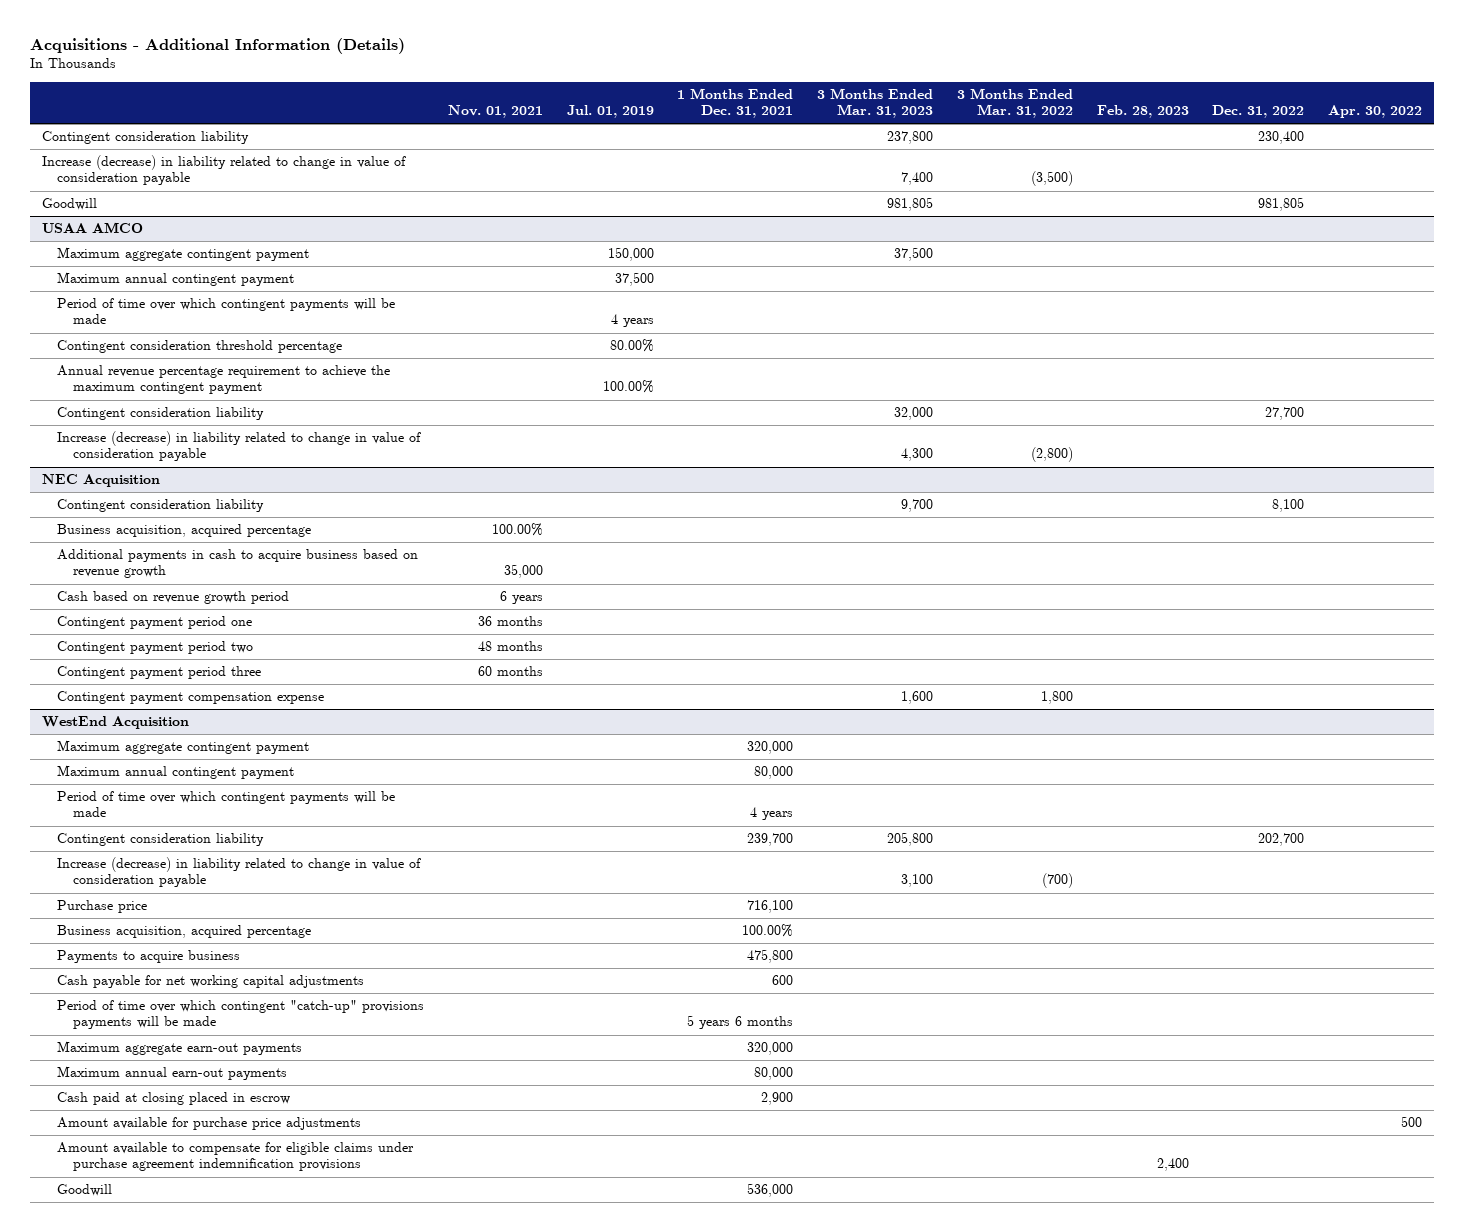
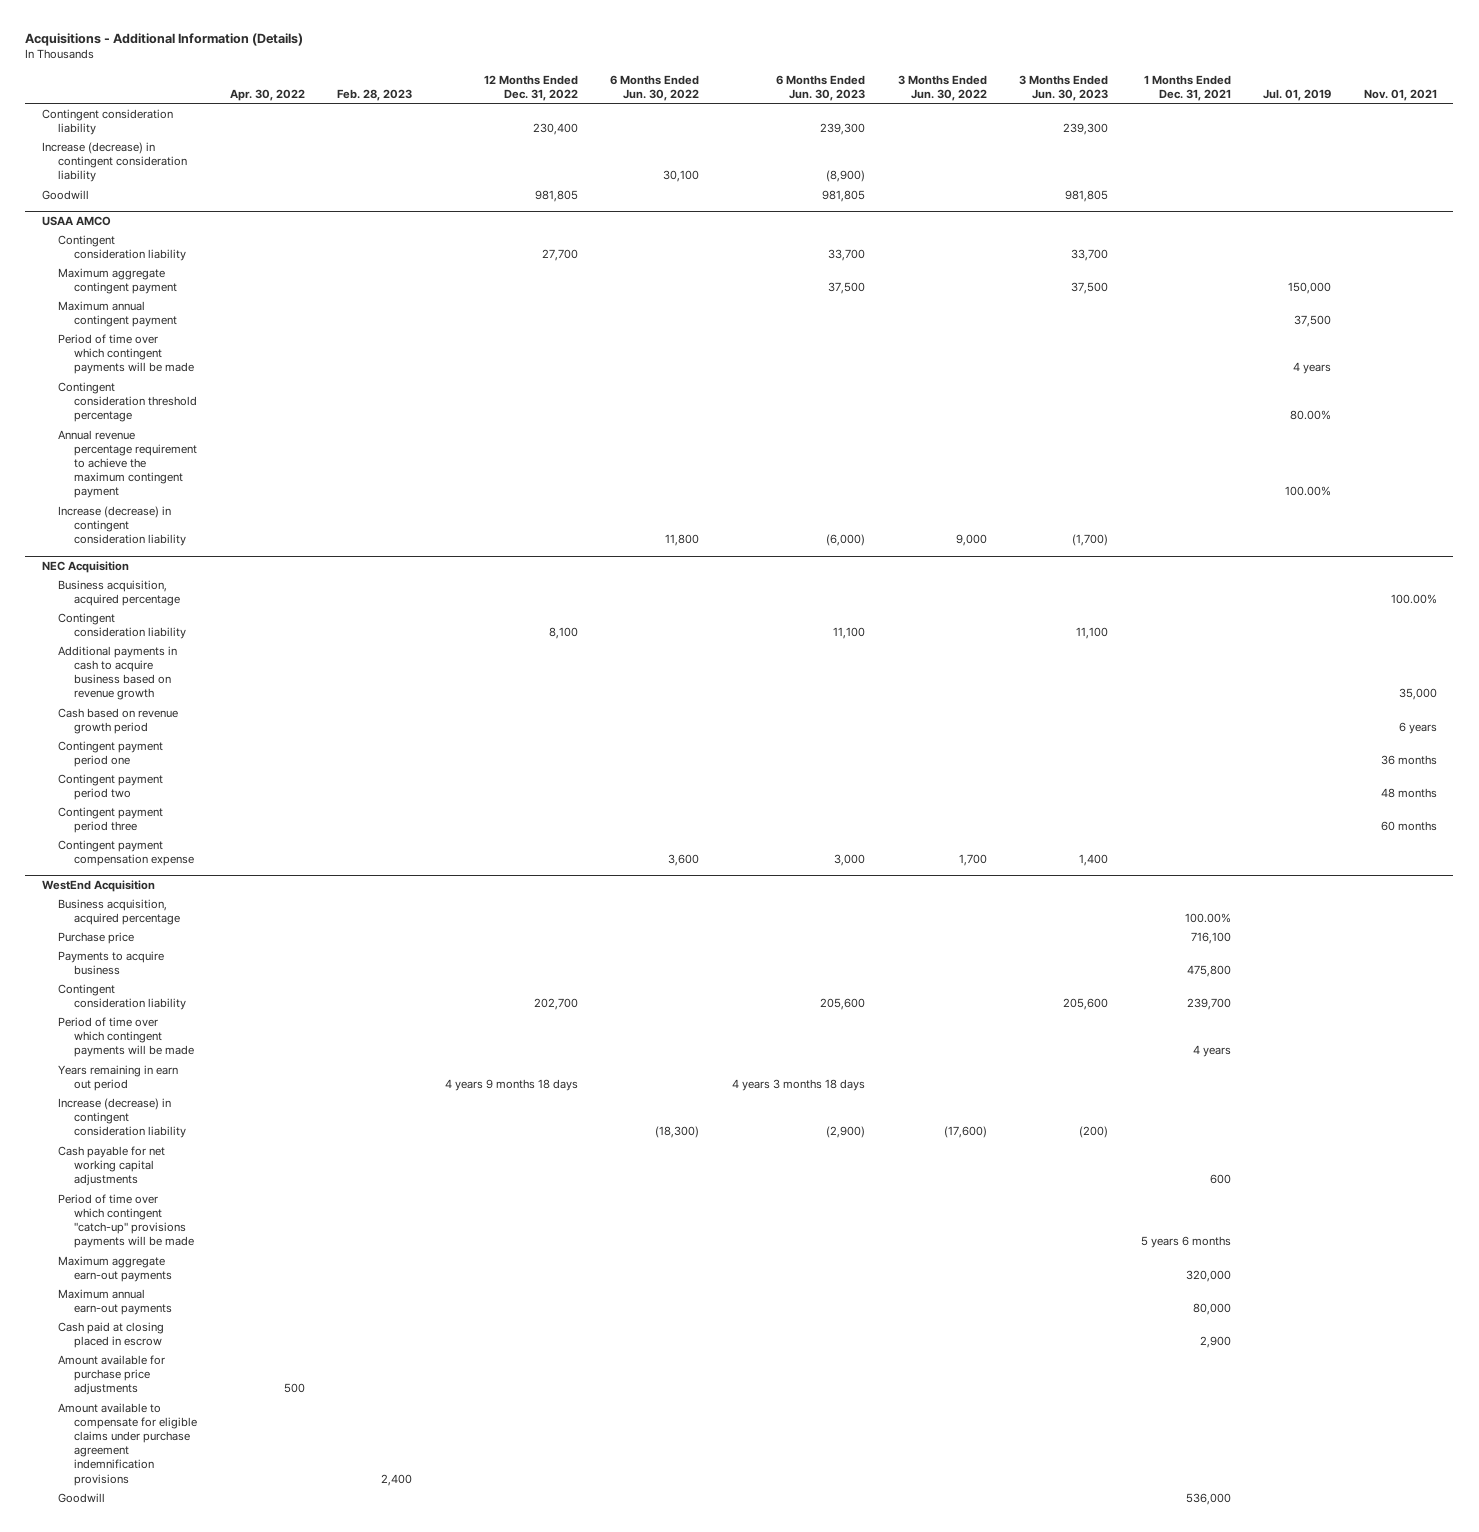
[817,87,934,119] 3 Months Ended Mar. 31, 2023 -> none
[956,87,1073,119] 3 Months Ended Mar. 31, 2022 -> none
[1212,105,1305,119] Dec. 31, 2022 -> none
none -> [483,74,578,101] 12 Months Ended Dec. 31, 2022
none -> [610,74,700,101] 6 Months Ended Jun. 30, 2022
none -> [776,74,866,101] 6 Months Ended Jun. 30, 2023
none -> [897,74,987,101] 3 Months Ended Jun. 30, 2022
none -> [1019,74,1109,101] 3 Months Ended Jun. 30, 2023
[41,155,406,186] Increase (decrease) in liability related to change in value of consideration payable -> [41,141,187,183] Increase (decrease) in contingent consideration liability
[57,407,265,421] Contingent consideration liability -> [57,234,186,261] Contingent consideration liability
[57,431,422,462] Increase (decrease) in liability related to change in value of consideration payable -> [57,505,186,547] Increase (decrease) in contingent consideration liability
[57,499,265,513] Contingent consideration liability -> [57,612,186,639] Contingent consideration liability
[57,740,310,755] Maximum aggregate contingent payment -> none
[57,765,295,780] Maximum annual contingent payment -> none
[57,857,422,888] Increase (decrease) in liability related to change in value of consideration payable -> none
[57,900,148,914] Purchase price -> [57,931,134,944] Purchase price
[57,833,265,847] Contingent consideration liability -> [57,983,186,1010] Contingent consideration liability
[57,791,396,818] Period of time over which contingent payments will be made -> [57,1016,194,1058] Period of time over which contingent payments will be made
none -> [57,1064,178,1091] Years remaining in earn out period
none -> [57,1097,186,1139] Increase (decrease) in contingent consideration liability

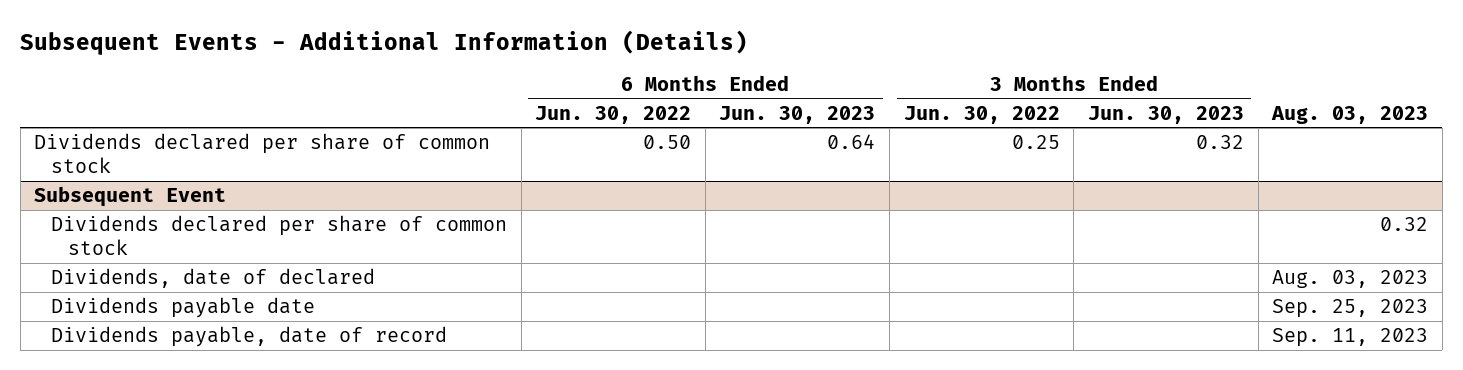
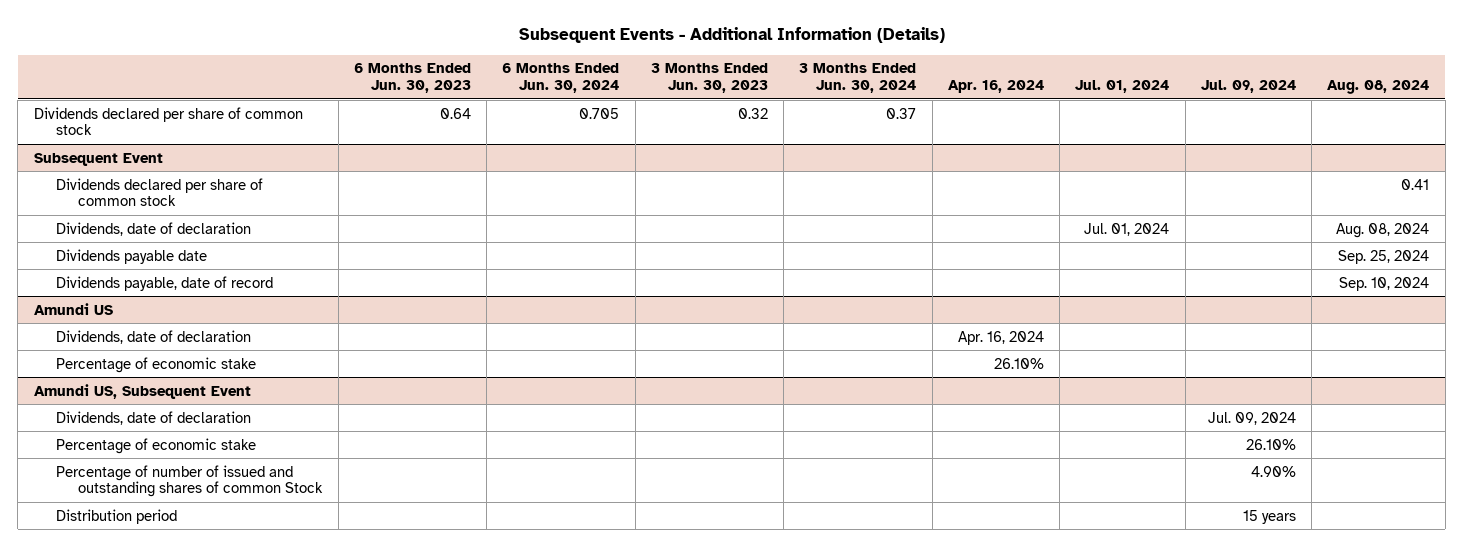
[535,105,692,124] Jun. 30, 2022 -> none
[903,105,1060,124] Jun. 30, 2022 -> none
[1271,105,1429,124] Aug. 03, 2023 -> none
none -> [502,63,620,94] 6 Months Ended Jun. 30, 2024
none -> [799,63,917,94] 3 Months Ended Jun. 30, 2024
none -> [947,80,1044,94] Apr. 16, 2024
none -> [1075,80,1170,94] Jul. 01, 2024
none -> [1200,80,1296,94] Jul. 09, 2024
none -> [1327,80,1430,95] Aug. 08, 2024
[51,268,376,289] Dividends, date of declared -> [56,221,252,236] Dividends, date of declaration
none -> [33,302,113,315] Amundi US
none -> [56,329,252,344] Dividends, date of declaration
none -> [56,356,257,373] Percentage of economic stake
none -> [33,383,251,399] Amundi US, Subsequent Event
none -> [56,410,252,425] Dividends, date of declaration
none -> [56,437,257,454] Percentage of economic stake
none -> [56,464,324,498] Percentage of number of issued and outstanding shares of common Stock
none -> [56,508,178,524] Distribution period

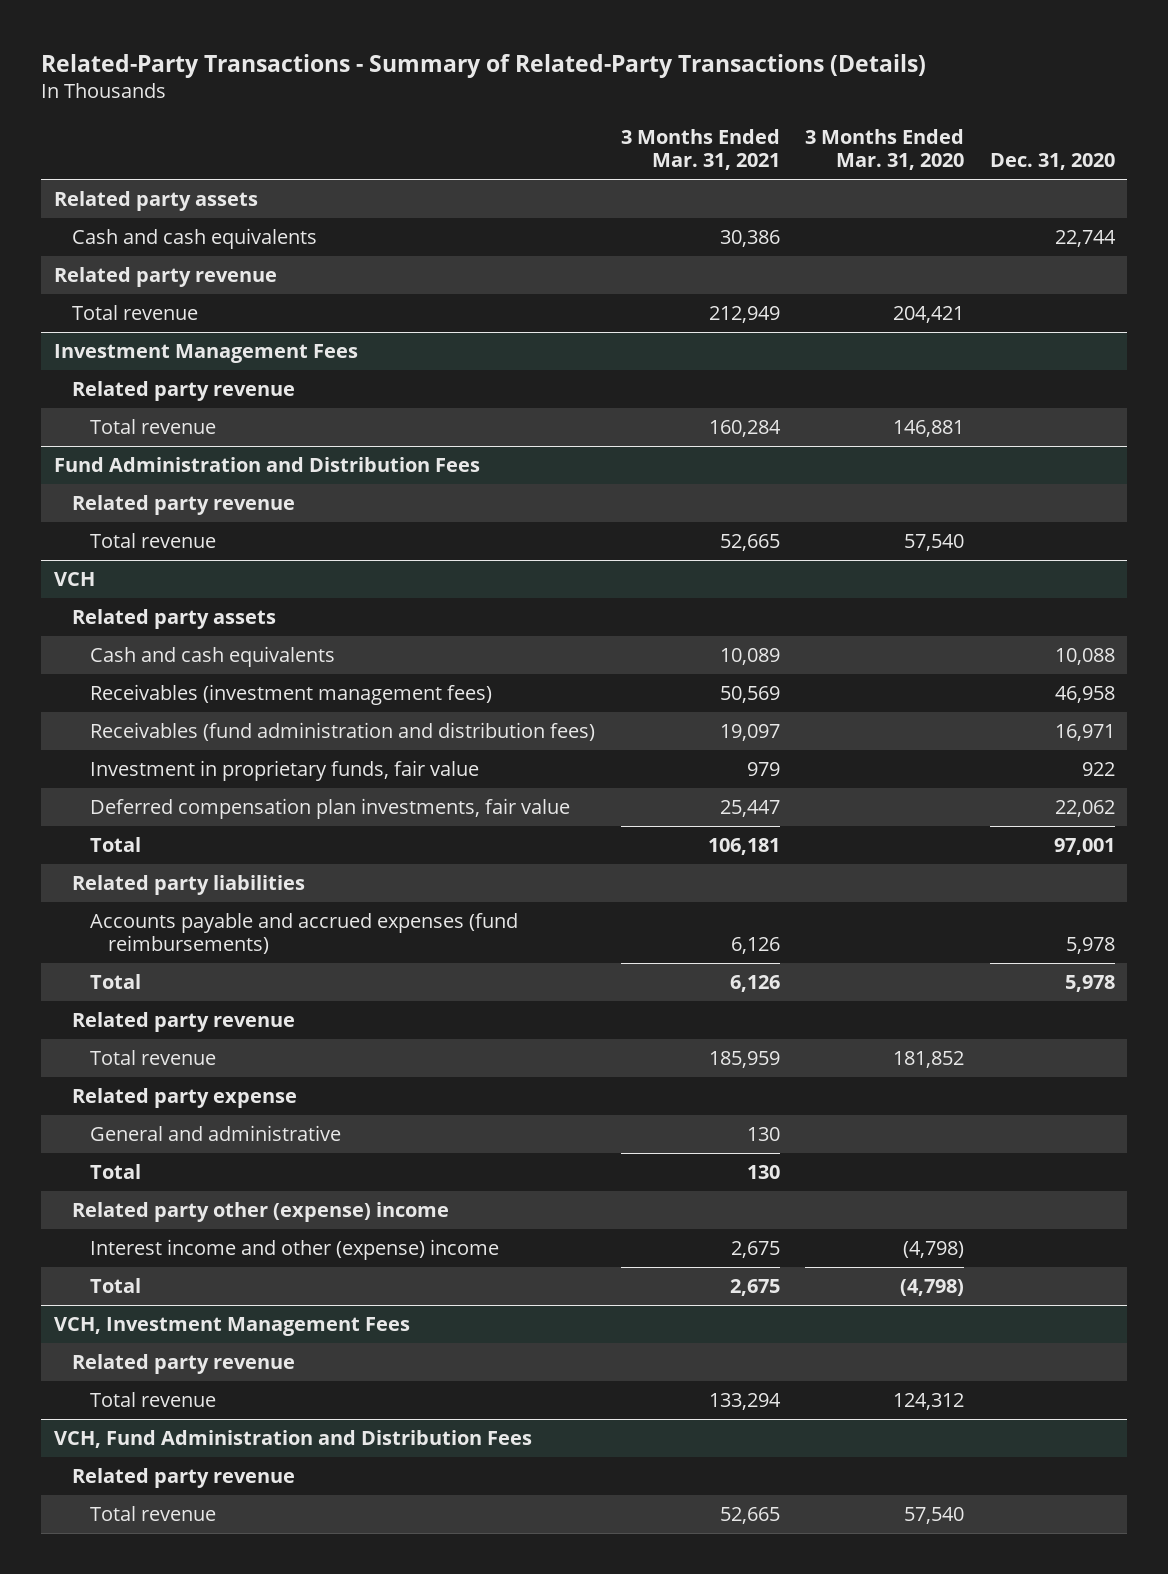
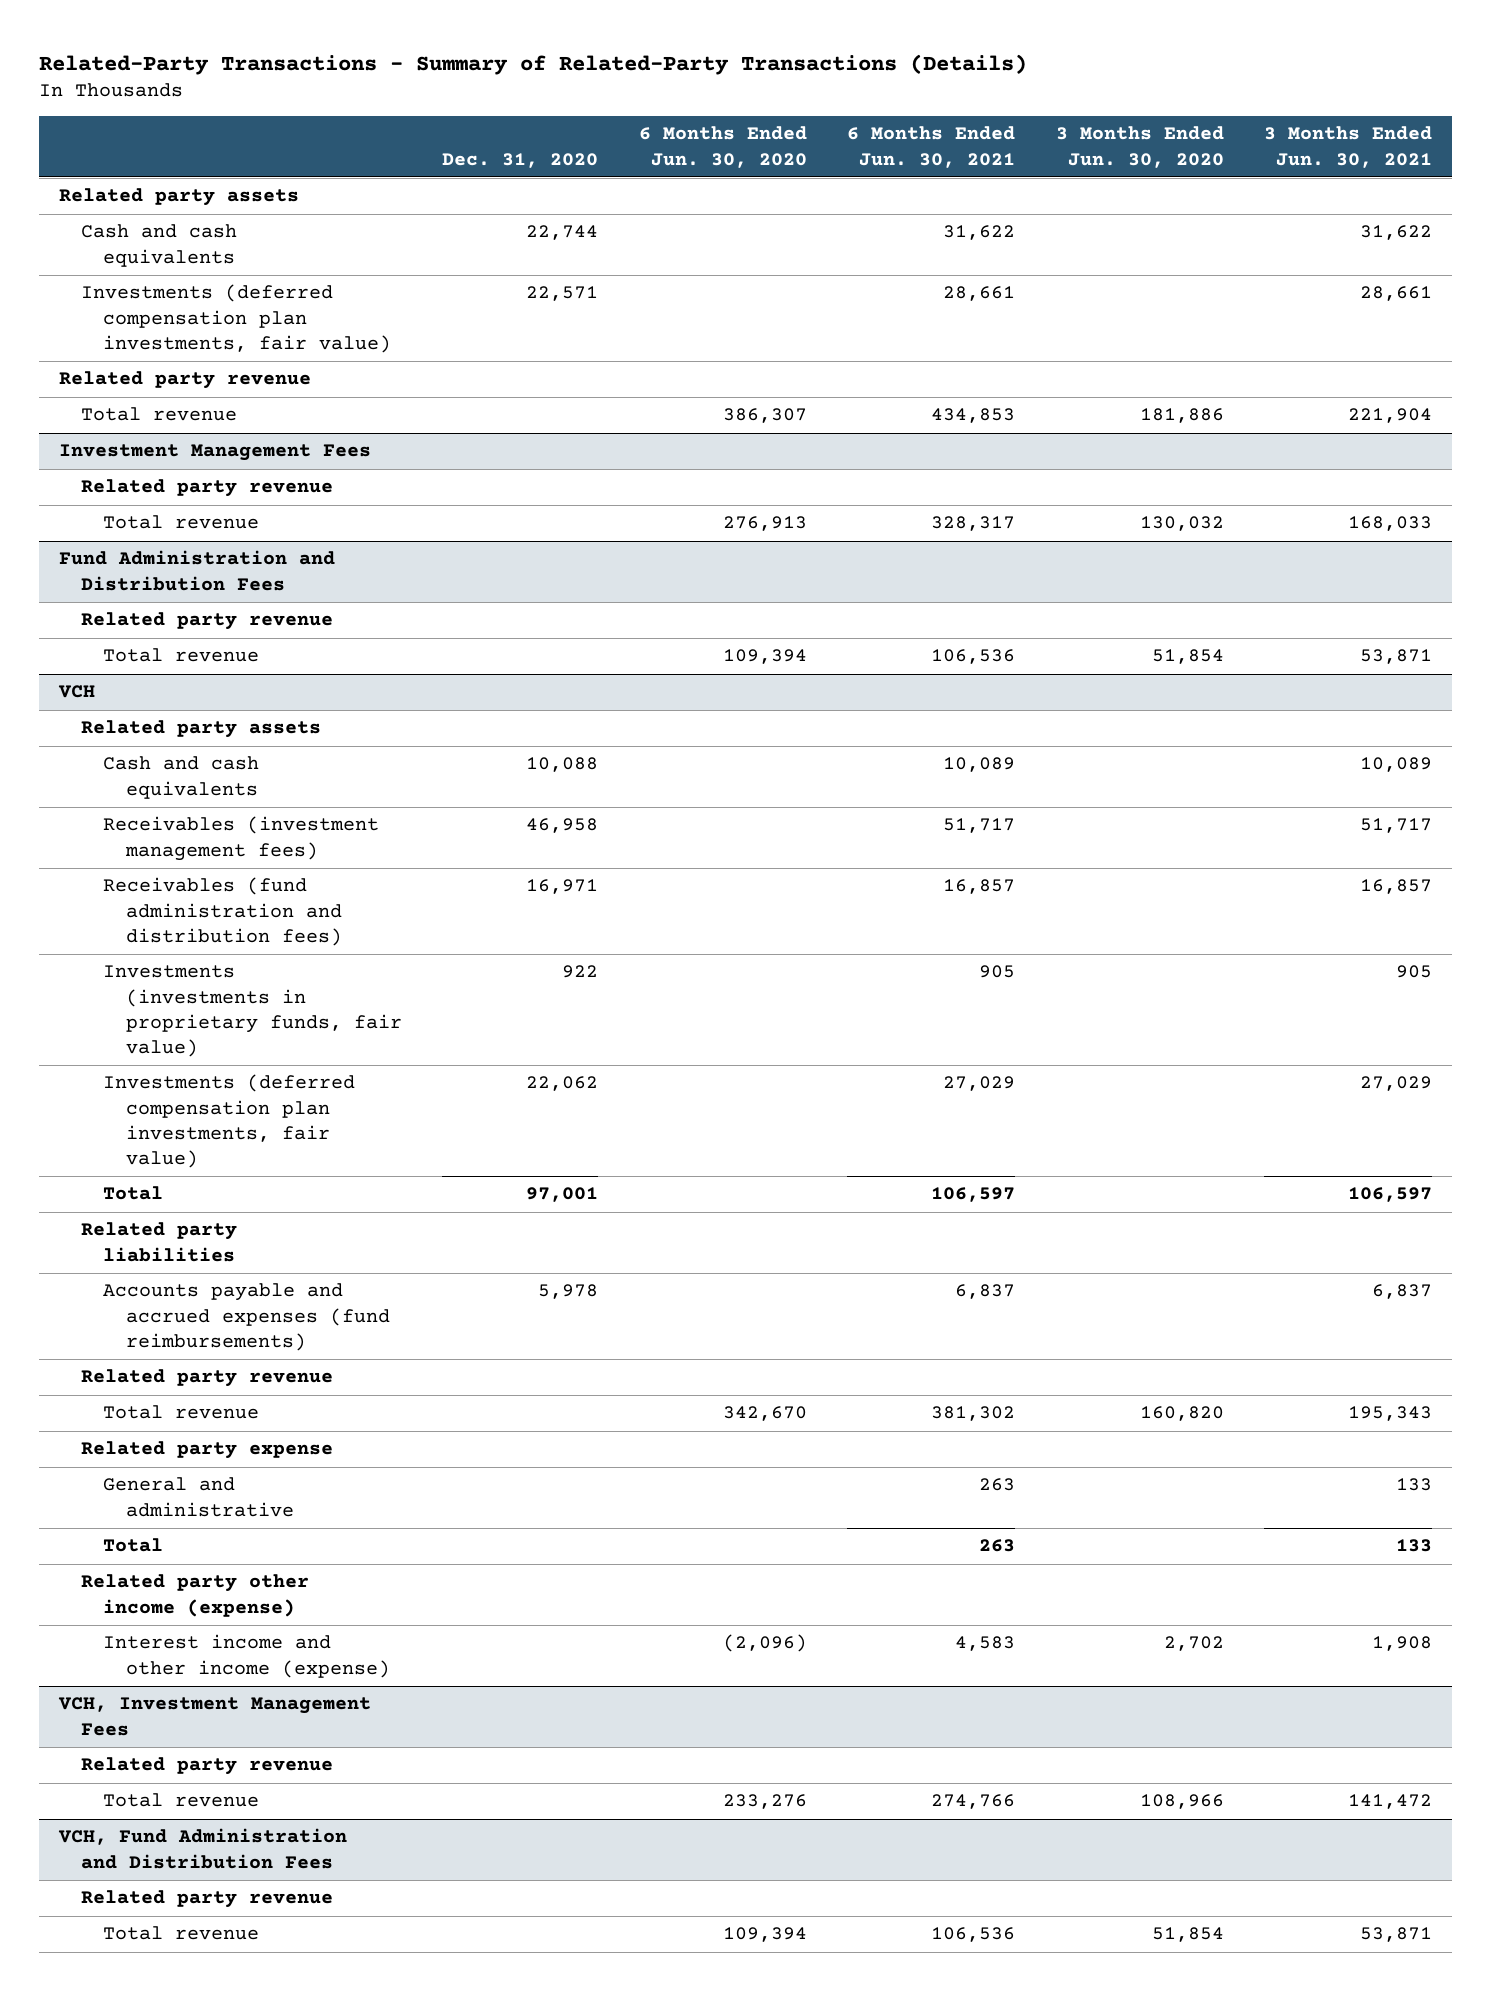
[620,128,780,171] 3 Months Ended Mar. 31, 2021 -> none
[805,128,965,171] 3 Months Ended Mar. 31, 2020 -> none
none -> [638,126,807,168] 6 Months Ended Jun. 30, 2020
none -> [847,126,1016,168] 6 Months Ended Jun. 30, 2021
none -> [1055,126,1224,168] 3 Months Ended Jun. 30, 2020
none -> [1264,126,1433,168] 3 Months Ended Jun. 30, 2021
none -> [81,284,392,354] Investments (deferred compensation plan investments, fair value)
[90,759,480,781] Investment in proprietary funds, fair value -> [103,965,402,1058] Investments (investments in proprietary funds, fair value)
[90,797,571,819] Deferred compensation plan investments, fair value -> [103,1074,356,1169] Investments (deferred compensation plan investments, fair value)
[90,973,142,989] Total -> none
[90,1277,142,1293] Total -> none
[71,1201,449,1222] Related party other (expense) income -> [81,1574,310,1617] Related party other income (expense)
[90,1238,500,1260] Interest income and other (expense) income -> [103,1634,390,1678] Interest income and other income (expense)

